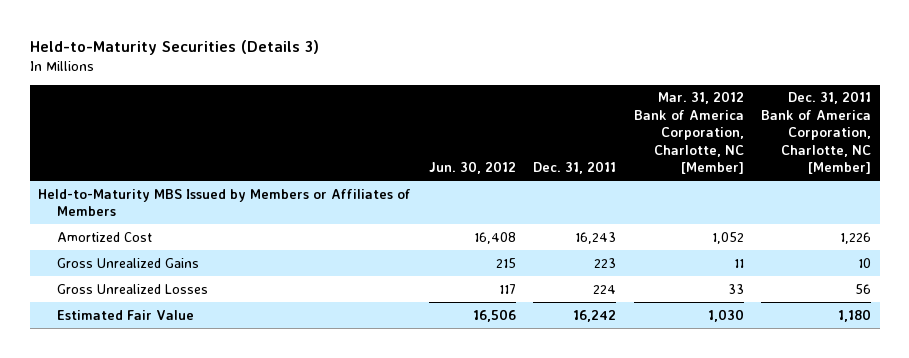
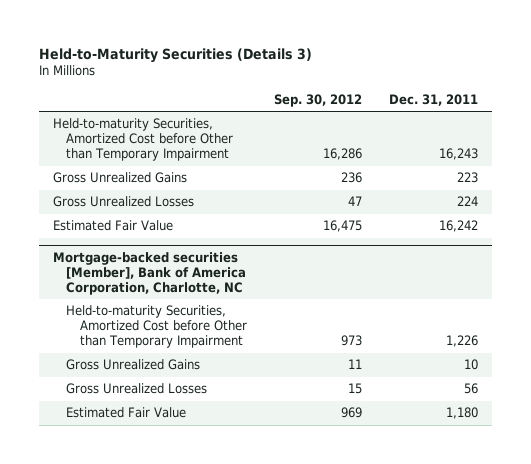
[428,161,516,175] Jun. 30, 2012 -> none
[633,91,744,175] Mar. 31, 2012 Bank of America Corporation, Charlotte, NC [Member] -> none
[761,91,872,175] Dec. 31, 2011 Bank of America Corporation, Charlotte, NC [Member] -> none
none -> [274,93,363,107] Sep. 30, 2012
[38,188,412,217] Held-to-Maturity MBS Issued by Members or Affiliates of Members -> none
[57,231,153,242] Amortized Cost -> [53,118,234,162] Held-to-maturity Securities, Amortized Cost before Other than Temporary Impairment
none -> [53,251,247,295] Mortgage-backed securities [Member], Bank of America Corporation, Charlotte, NC
none -> [66,305,247,349] Held-to-maturity Securities, Amortized Cost before Other than Temporary Impairment
none -> [66,359,201,371] Gross Unrealized Gains
none -> [66,383,208,395] Gross Unrealized Losses
none -> [66,407,187,419] Estimated Fair Value

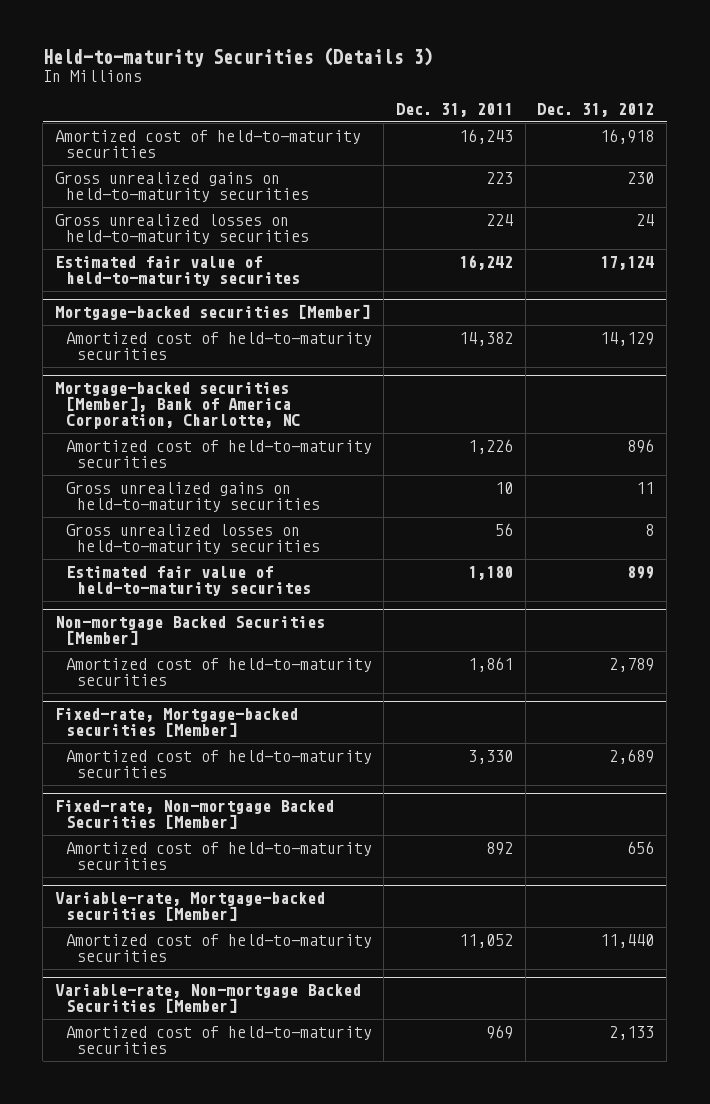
[39,47,313,63] Held-to-Maturity Securities (Details 3) -> [42,46,433,67] Held-to-maturity Securities (Details 3)
[274,93,363,107] Sep. 30, 2012 -> none
none -> [537,103,655,118] Dec. 31, 2012
[53,118,234,162] Held-to-maturity Securities, Amortized Cost before Other than Temporary Impairment -> [55,130,362,159] Amortized cost of held-to-maturity securities
[53,172,188,184] Gross Unrealized Gains -> [55,172,309,203] Gross unrealized gains on held-to-maturity securities
[53,196,195,208] Gross Unrealized Losses -> [55,214,309,245] Gross unrealized losses on held-to-maturity securities
[53,220,174,232] Estimated Fair Value -> [55,256,300,287] Estimated fair value of held-to-maturity securites
none -> [55,304,371,321] Mortgage-backed securities [Member]
none -> [65,332,372,361] Amortized cost of held-to-maturity securities
[66,305,247,349] Held-to-maturity Securities, Amortized Cost before Other than Temporary Impairment -> [65,440,372,469] Amortized cost of held-to-maturity securities
[66,359,201,371] Gross Unrealized Gains -> [65,482,320,513] Gross unrealized gains on held-to-maturity securities
[66,383,208,395] Gross Unrealized Losses -> [65,524,320,555] Gross unrealized losses on held-to-maturity securities
[66,407,187,419] Estimated Fair Value -> [65,566,311,597] Estimated fair value of held-to-maturity securites
none -> [55,616,326,646] Non-mortgage Backed Securities [Member]
none -> [65,658,372,687] Amortized cost of held-to-maturity securities
none -> [55,708,299,738] Fixed-rate, Mortgage-backed securities [Member]
none -> [65,750,372,779] Amortized cost of held-to-maturity securities
none -> [55,800,335,830] Fixed-rate, Non-mortgage Backed Securities [Member]
none -> [65,842,372,871] Amortized cost of held-to-maturity securities
none -> [55,892,326,922] Variable-rate, Mortgage-backed securities [Member]
none -> [65,934,372,963] Amortized cost of held-to-maturity securities
none -> [55,984,362,1014] Variable-rate, Non-mortgage Backed Securities [Member]
none -> [65,1026,372,1055] Amortized cost of held-to-maturity securities

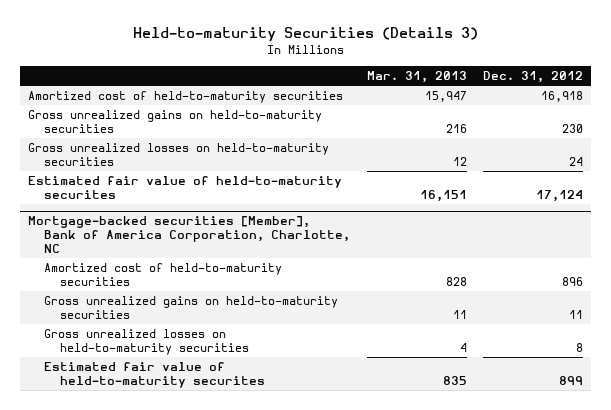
[396,103,514,118] Dec. 31, 2011 -> none
none -> [366,70,467,83] Mar. 31, 2013
[55,304,371,321] Mortgage-backed securities [Member] -> none
[65,332,372,361] Amortized cost of held-to-maturity securities -> none
[55,616,326,646] Non-mortgage Backed Securities [Member] -> none
[65,658,372,687] Amortized cost of held-to-maturity securities -> none
[55,708,299,738] Fixed-rate, Mortgage-backed securities [Member] -> none
[65,750,372,779] Amortized cost of held-to-maturity securities -> none
[55,800,335,830] Fixed-rate, Non-mortgage Backed Securities [Member] -> none
[65,842,372,871] Amortized cost of held-to-maturity securities -> none
[55,892,326,922] Variable-rate, Mortgage-backed securities [Member] -> none
[65,934,372,963] Amortized cost of held-to-maturity securities -> none
[55,984,362,1014] Variable-rate, Non-mortgage Backed Securities [Member] -> none
[65,1026,372,1055] Amortized cost of held-to-maturity securities -> none

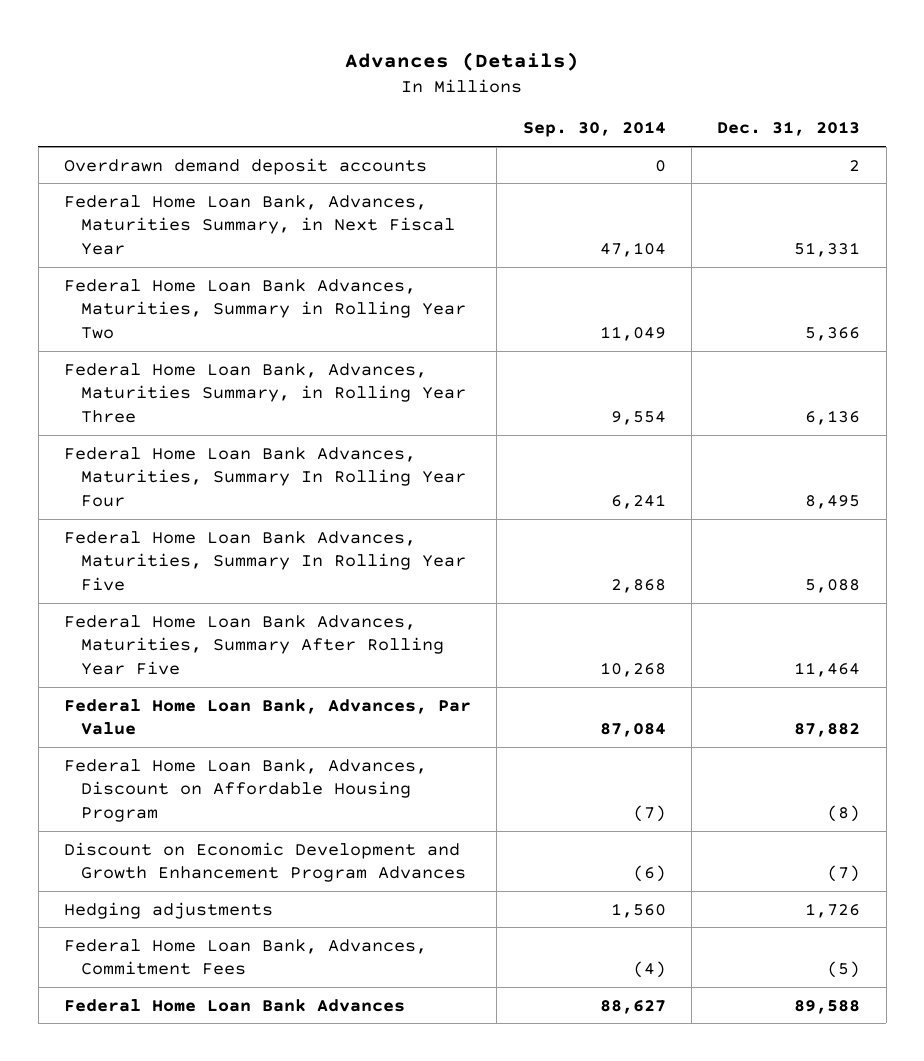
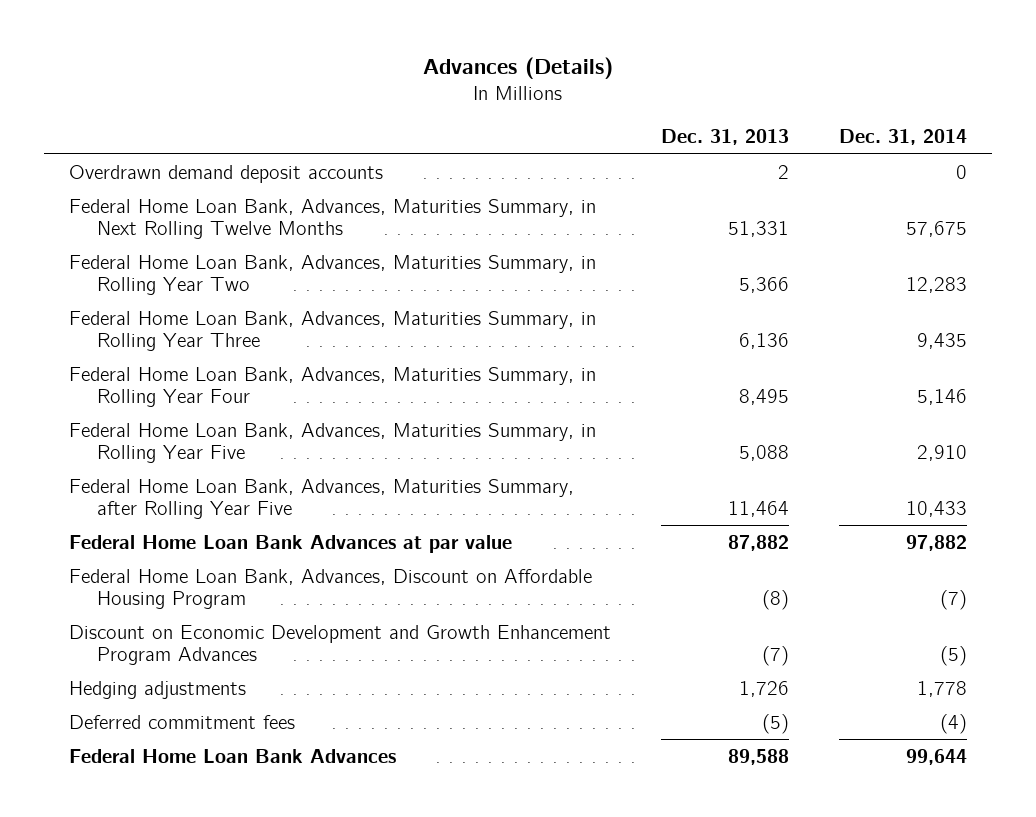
[522,121,666,138] Sep. 30, 2014 -> none
none -> [838,129,967,146] Dec. 31, 2014
[64,194,456,256] Federal Home Loan Bank, Advances, Maturities Summary, in Next Fiscal Year -> [69,198,597,240] Federal Home Loan Bank, Advances, Maturities Summary, in Next Rolling Twelve Months
[64,278,467,340] Federal Home Loan Bank Advances, Maturities, Summary in Rolling Year Two -> [69,254,597,296] Federal Home Loan Bank, Advances, Maturities Summary, in Rolling Year Two
[64,446,467,508] Federal Home Loan Bank Advances, Maturities, Summary In Rolling Year Four -> [69,366,597,408] Federal Home Loan Bank, Advances, Maturities Summary, in Rolling Year Four
[64,530,467,592] Federal Home Loan Bank Advances, Maturities, Summary In Rolling Year Five -> [69,422,597,464] Federal Home Loan Bank, Advances, Maturities Summary, in Rolling Year Five
[64,614,445,676] Federal Home Loan Bank Advances, Maturities, Summary After Rolling Year Five -> [69,478,575,520] Federal Home Loan Bank, Advances, Maturities Summary, after Rolling Year Five
[64,698,472,736] Federal Home Loan Bank, Advances, Par Value -> [69,534,513,553] Federal Home Loan Bank Advances at par value
[64,938,428,976] Federal Home Loan Bank, Advances, Commitment Fees -> [69,714,296,729] Deferred commitment fees

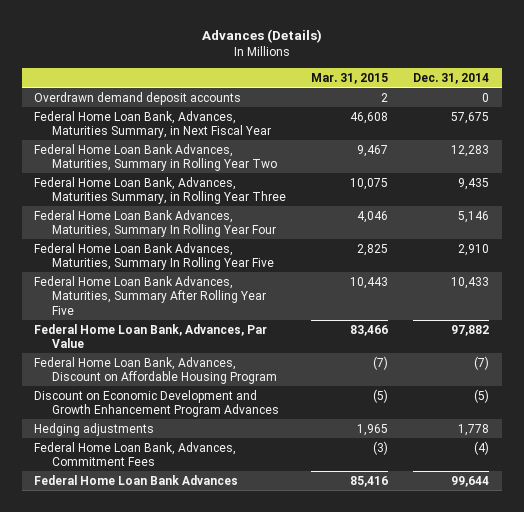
[661,129,790,146] Dec. 31, 2013 -> none
none -> [311,73,389,85] Mar. 31, 2015
[69,198,597,240] Federal Home Loan Bank, Advances, Maturities Summary, in Next Rolling Twelve Months -> [34,110,271,139] Federal Home Loan Bank, Advances, Maturities Summary, in Next Fiscal Year
[69,254,597,296] Federal Home Loan Bank, Advances, Maturities Summary, in Rolling Year Two -> [34,143,277,172] Federal Home Loan Bank Advances, Maturities, Summary in Rolling Year Two
[69,366,597,408] Federal Home Loan Bank, Advances, Maturities Summary, in Rolling Year Four -> [34,209,276,238] Federal Home Loan Bank Advances, Maturities, Summary In Rolling Year Four
[69,422,597,464] Federal Home Loan Bank, Advances, Maturities Summary, in Rolling Year Five -> [34,242,274,271] Federal Home Loan Bank Advances, Maturities, Summary In Rolling Year Five
[69,478,575,520] Federal Home Loan Bank, Advances, Maturities Summary, after Rolling Year Five -> [34,275,266,315] Federal Home Loan Bank Advances, Maturities, Summary After Rolling Year Five
[69,534,513,553] Federal Home Loan Bank Advances at par value -> [34,323,268,349] Federal Home Loan Bank, Advances, Par Value
[69,714,296,729] Deferred commitment fees -> [34,441,237,467] Federal Home Loan Bank, Advances, Commitment Fees

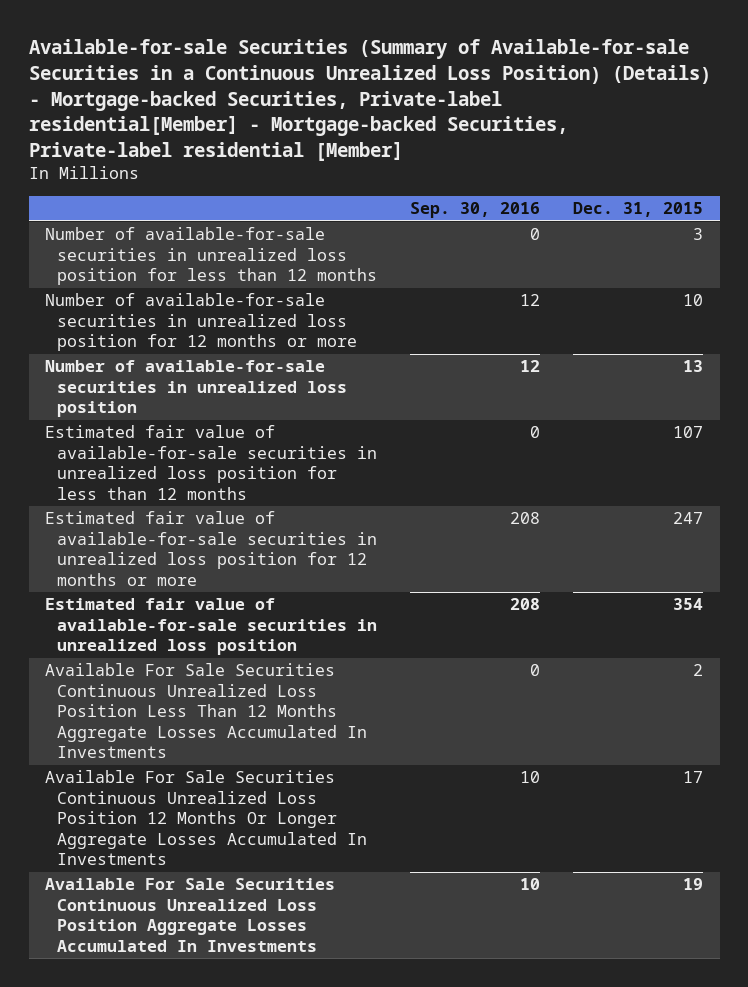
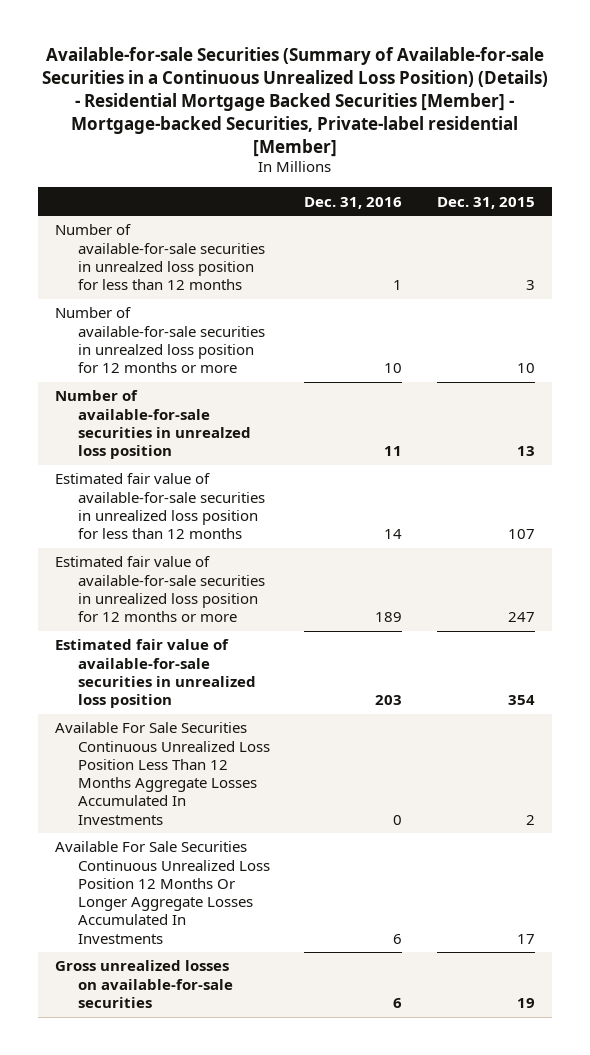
[28,39,711,161] Available-for-sale Securities (Summary of Available-for-sale Securities in a Continuous Unrealized Loss Position) (Details) - Mortgage-backed Securities, Private-label residential[Member] - Mortgage-backed Securities, Private-label residential [Member] -> [41,46,548,157] Available-for-sale Securities (Summary of Available-for-sale Securities in a Continuous Unrealized Loss Position) (Details) - Residential Mortgage Backed Securities [Member] - Mortgage-backed Securities, Private-label residential [Member]
[410,201,541,218] Sep. 30, 2016 -> none
none -> [304,196,403,209] Dec. 31, 2016
[45,227,378,286] Number of available-for-sale securities in unrealized loss position for less than 12 months -> [55,224,265,291] Number of available-for-sale securities in unrealzed loss position for less than 12 months
[45,293,358,352] Number of available-for-sale securities in unrealized loss position for 12 months or more -> [55,307,265,374] Number of available-for-sale securities in unrealzed loss position for 12 months or more
[45,360,348,418] Number of available-for-sale securities in unrealized loss position -> [55,390,251,460] Number of available-for-sale securities in unrealzed loss position
[45,878,336,952] Available For Sale Securities Continuous Unrealized Loss Position Aggregate Losses Accumulated In Investments -> [55,960,233,1008] Gross unrealized losses on available-for-sale securities

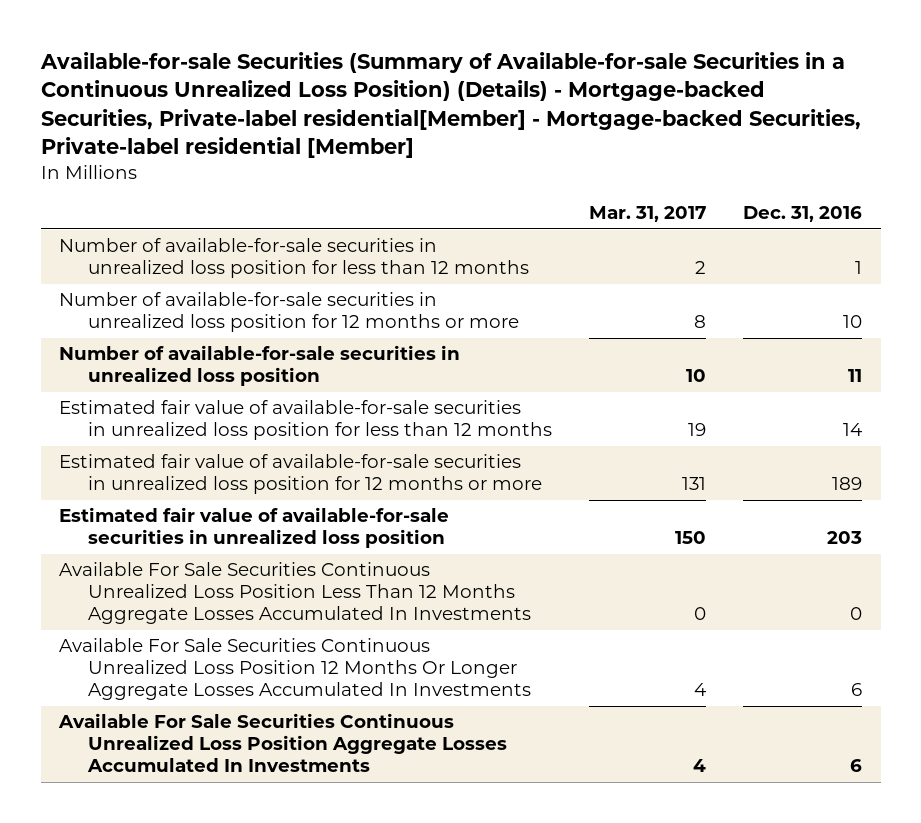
[41,46,548,157] Available-for-sale Securities (Summary of Available-for-sale Securities in a Continuous Unrealized Loss Position) (Details) - Residential Mortgage Backed Securities [Member] - Mortgage-backed Securities, Private-label residential [Member] -> [39,51,861,159] Available-for-sale Securities (Summary of Available-for-sale Securities in a Continuous Unrealized Loss Position) (Details) - Mortgage-backed Securities, Private-label residential[Member] - Mortgage-backed Securities, Private-label residential [Member]
[436,196,535,209] Dec. 31, 2015 -> none
none -> [589,206,707,223] Mar. 31, 2017
[55,224,265,291] Number of available-for-sale securities in unrealzed loss position for less than 12 months -> [59,238,529,279] Number of available-for-sale securities in unrealized loss position for less than 12 months
[55,307,265,374] Number of available-for-sale securities in unrealzed loss position for 12 months or more -> [59,292,519,333] Number of available-for-sale securities in unrealized loss position for 12 months or more
[55,390,251,460] Number of available-for-sale securities in unrealzed loss position -> [59,345,461,387] Number of available-for-sale securities in unrealized loss position
[55,960,233,1008] Gross unrealized losses on available-for-sale securities -> [58,713,507,773] Available For Sale Securities Continuous Unrealized Loss Position Aggregate Losses Accumulated In Investments

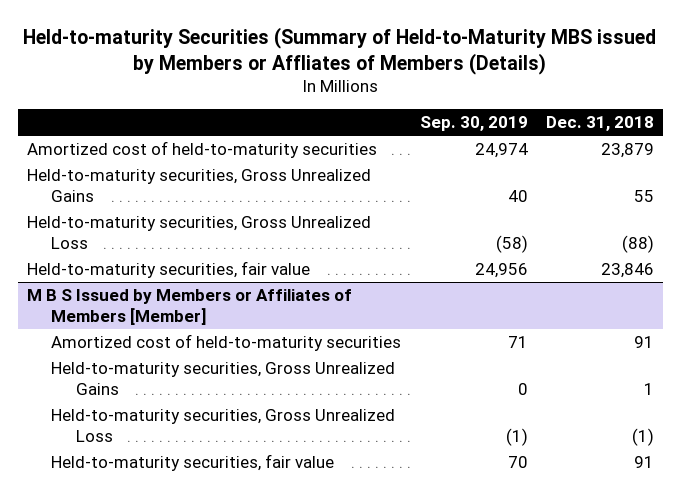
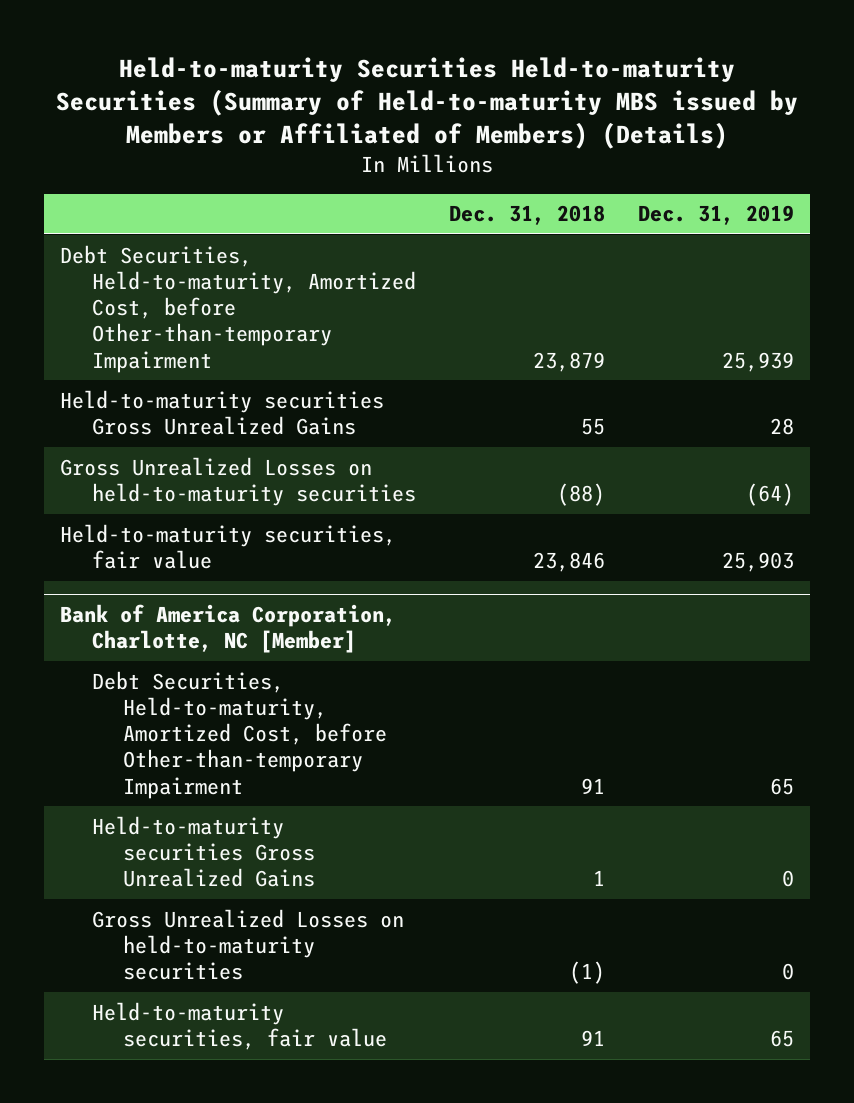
[23,26,657,75] Held-to-maturity Securities (Summary of Held-to-Maturity MBS issued by Members or Affliates of Members (Details) -> [56,56,799,150] Held-to-maturity Securities Held-to-maturity Securities (Summary of Held-to-maturity MBS issued by Members or Affiliated of Members) (Details)
[419,116,528,132] Sep. 30, 2019 -> none
none -> [637,205,794,226] Dec. 31, 2019
[26,141,377,159] Amortized cost of held-to-maturity securities -> [60,244,416,373] Debt Securities, Held-to-maturity, Amortized Cost, before Other-than-temporary Impairment
[26,169,371,203] Held-to-maturity securities, Gross Unrealized Gains -> [60,389,385,435] Held-to-maturity securities Gross Unrealized Gains
[26,216,371,250] Held-to-maturity securities, Gross Unrealized Loss -> [60,456,416,506] Gross Unrealized Losses on held-to-maturity securities
[26,289,352,326] M B S Issued by Members or Affiliates of Members [Member] -> [60,603,397,654] Bank of America Corporation, Charlotte, NC [Member]
[51,334,402,352] Amortized cost of held-to-maturity securities -> [91,670,387,799] Debt Securities, Held-to-maturity, Amortized Cost, before Other-than-temporary Impairment
[51,362,396,396] Held-to-maturity securities, Gross Unrealized Gains -> [91,815,315,888] Held-to-maturity securities Gross Unrealized Gains
[51,409,396,443] Held-to-maturity securities, Gross Unrealized Loss -> [91,908,404,981] Gross Unrealized Losses on held-to-maturity securities

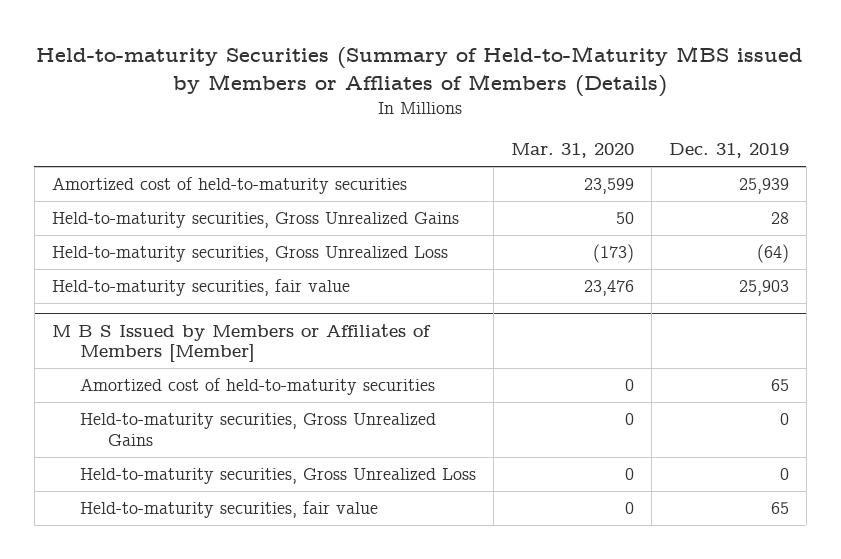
[56,56,799,150] Held-to-maturity Securities Held-to-maturity Securities (Summary of Held-to-maturity MBS issued by Members or Affiliated of Members) (Details) -> [36,46,804,98] Held-to-maturity Securities (Summary of Held-to-Maturity MBS issued by Members or Affliates of Members (Details)
[448,205,605,226] Dec. 31, 2018 -> none
none -> [510,143,634,159] Mar. 31, 2020
[60,244,416,373] Debt Securities, Held-to-maturity, Amortized Cost, before Other-than-temporary Impairment -> [51,177,407,195] Amortized cost of held-to-maturity securities
[60,389,385,435] Held-to-maturity securities Gross Unrealized Gains -> [51,212,459,229] Held-to-maturity securities, Gross Unrealized Gains
[60,456,416,506] Gross Unrealized Losses on held-to-maturity securities -> [51,246,448,263] Held-to-maturity securities, Gross Unrealized Loss
[60,603,397,654] Bank of America Corporation, Charlotte, NC [Member] -> [51,323,431,363] M B S Issued by Members or Affiliates of Members [Member]
[91,670,387,799] Debt Securities, Held-to-maturity, Amortized Cost, before Other-than-temporary Impairment -> [79,378,435,396] Amortized cost of held-to-maturity securities
[91,815,315,888] Held-to-maturity securities Gross Unrealized Gains -> [79,413,436,446] Held-to-maturity securities, Gross Unrealized Gains
[91,908,404,981] Gross Unrealized Losses on held-to-maturity securities -> [79,468,476,485] Held-to-maturity securities, Gross Unrealized Loss

